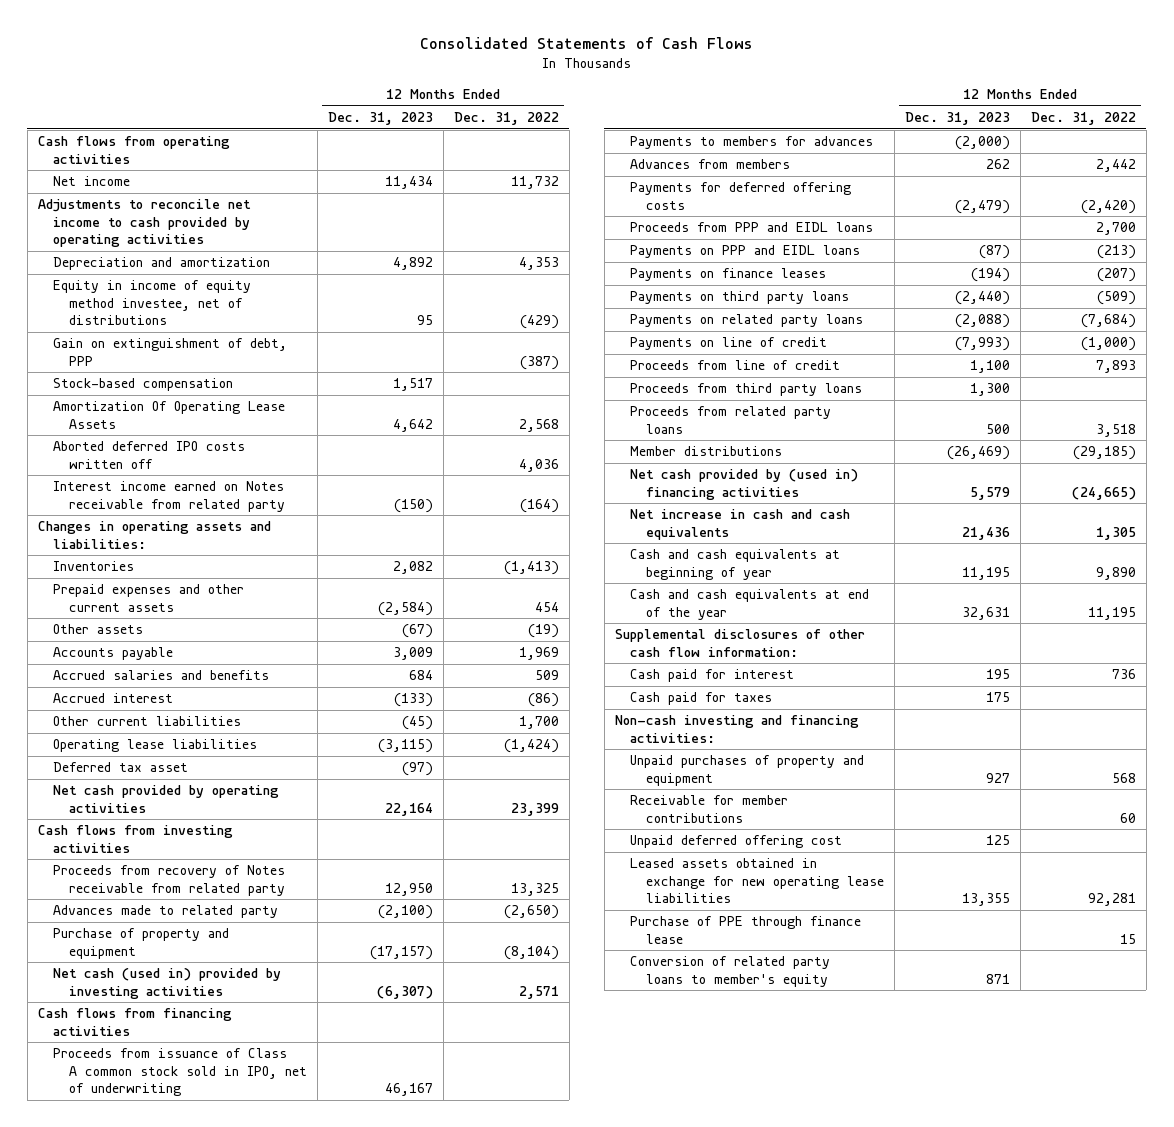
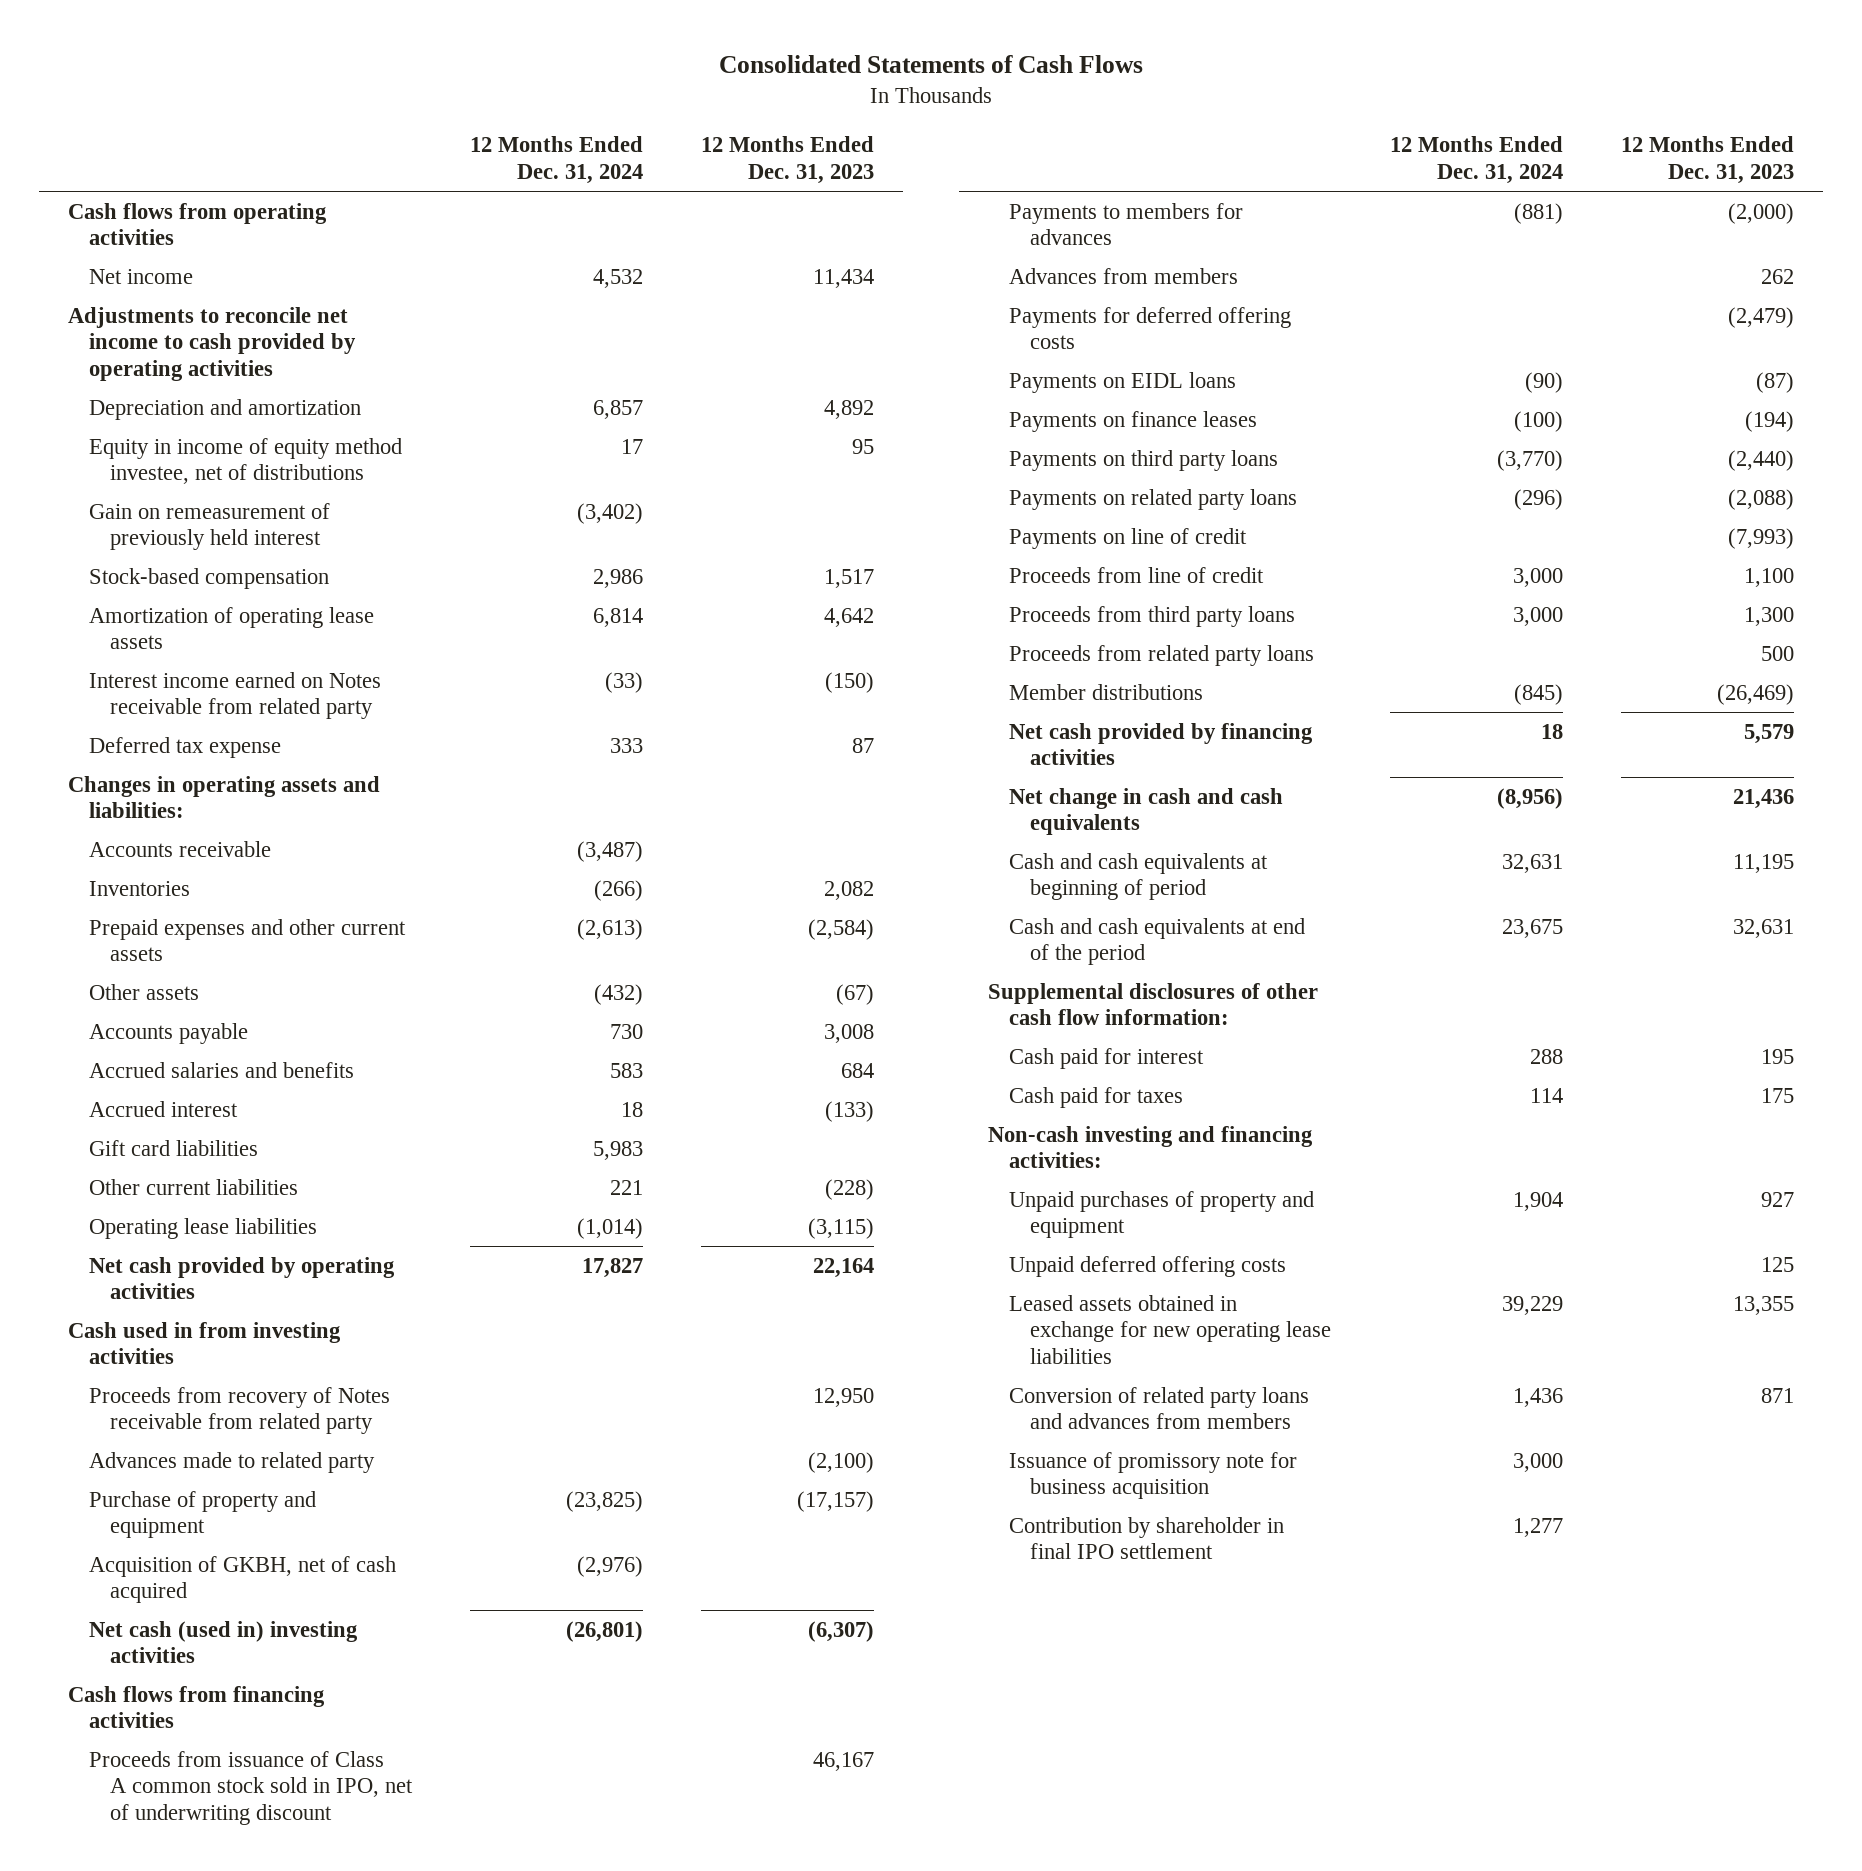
[453,111,559,125] Dec. 31, 2022 -> none
none -> [469,136,643,184] 12 Months Ended Dec. 31, 2024
[53,338,288,366] Gain on extinguishment of debt, PPP -> none
none -> [88,502,330,551] Gain on remeasurement of previously held interest
[53,441,246,469] Aborted deferred IPO costs written off -> none
[53,401,286,429] Amortization Of Operating Lease Assets -> [88,606,374,650] Amortization of operating lease assets
none -> [88,736,281,758] Deferred tax expense
none -> [88,840,271,857] Accounts receivable
[392,647,433,661] 3,009 -> [824,1023,875,1043] 3,008
none -> [88,1139,258,1156] Gift card liabilities
[401,716,433,731] (45) -> [825,1178,875,1200] (228)
[53,762,189,773] Deferred tax asset -> none
[37,825,233,853] Cash flows from investing activities -> [67,1321,341,1365] Cash used in from investing activities
none -> [88,1555,396,1604] Acquisition of GKBH, net of cash acquired
[53,968,282,999] Net cash (used in) provided by investing activities -> [88,1620,358,1664] Net cash (used in) investing activities
[53,1048,307,1097] Proceeds from issuance of Class A common stock sold in IPO, net of underwriting -> [88,1750,413,1825] Proceeds from issuance of Class A common stock sold in IPO, net of underwriting discount
[630,222,874,233] Proceeds from PPP and EIDL loans -> none
[630,245,861,259] Payments on PPP and EIDL loans -> [1008,371,1236,393] Payments on EIDL loans
[630,469,859,500] Net cash provided by (used in) financing activities -> [1008,722,1313,766] Net cash provided by financing activities
[630,509,851,540] Net increase in cash and cash equivalents -> [1008,787,1283,836] Net change in cash and cash equivalents
[630,549,841,580] Cash and cash equivalents at beginning of year -> [1008,852,1268,901] Cash and cash equivalents at beginning of period
[630,589,870,620] Cash and cash equivalents at end of the year -> [1008,917,1305,966] Cash and cash equivalents at end of the period
[630,795,789,823] Receivable for member contributions -> none
[630,835,843,849] Unpaid deferred offering cost -> [1008,1255,1286,1277] Unpaid deferred offering costs
[630,916,862,944] Purchase of PPE through finance lease -> none
[630,956,831,987] Conversion of related party loans to member's equity -> [1008,1386,1309,1430] Conversion of related party loans and advances from members
none -> [1008,1451,1297,1500] Issuance of promissory note for business acquisition
none -> [1008,1516,1284,1560] Contribution by shareholder in final IPO settlement

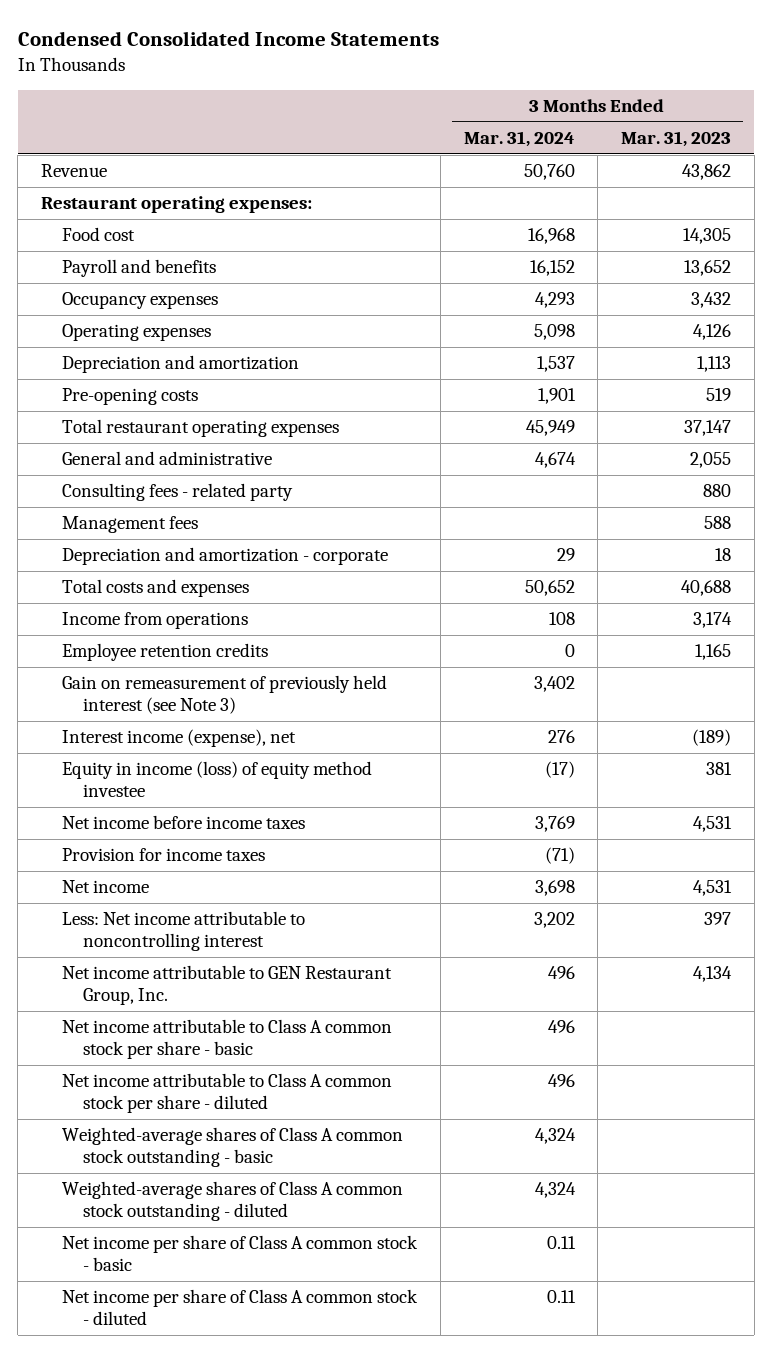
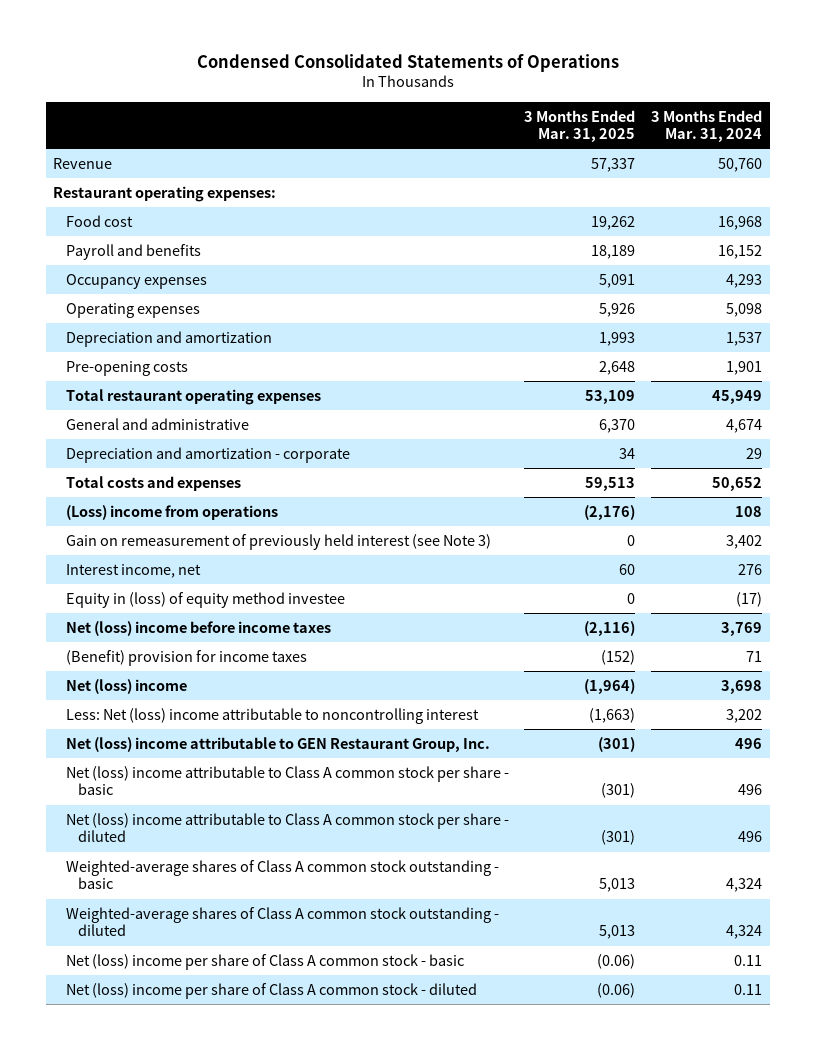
[17,31,439,47] Condensed Consolidated Income Statements -> [196,53,619,72] Condensed Consolidated Statements of Operations
[621,131,732,148] Mar. 31, 2023 -> none
none -> [524,109,636,143] 3 Months Ended Mar. 31, 2025
[62,483,294,502] Consulting fees - related party -> none
[62,516,199,534] Management fees -> none
[62,643,269,662] Employee retention credits -> none
[62,612,249,630] Income from operations -> [65,504,278,520] (Loss) income from operations
[62,729,297,748] Interest income (expense), net -> [65,563,201,578] Interest income, net
[62,761,373,798] Equity in income (loss) of equity method investee -> [65,591,345,608] Equity in (loss) of equity method investee
[62,815,306,830] Net income before income taxes -> [65,620,331,636] Net (loss) income before income taxes
[62,848,266,862] Provision for income taxes -> [65,649,307,666] (Benefit) provision for income taxes
[544,847,575,865] (71) -> [746,650,763,662] 71
[62,880,150,894] Net income -> [65,678,187,694] Net (loss) income
[62,911,306,952] Less: Net income attributable to noncontrolling interest -> [65,707,479,724] Less: Net (loss) income attributable to noncontrolling interest
[62,965,393,1006] Net income attributable to GEN Restaurant Group, Inc. -> [65,736,490,752] Net (loss) income attributable to GEN Restaurant Group, Inc.
[62,1019,393,1060] Net income attributable to Class A common stock per share - basic -> [65,765,509,796] Net (loss) income attributable to Class A common stock per share - basic
[62,1073,393,1114] Net income attributable to Class A common stock per share - diluted -> [65,812,509,843] Net (loss) income attributable to Class A common stock per share - diluted
[62,1235,419,1272] Net income per share of Class A common stock - basic -> [65,953,464,970] Net (loss) income per share of Class A common stock - basic
[62,1289,419,1326] Net income per share of Class A common stock - diluted -> [65,982,477,999] Net (loss) income per share of Class A common stock - diluted

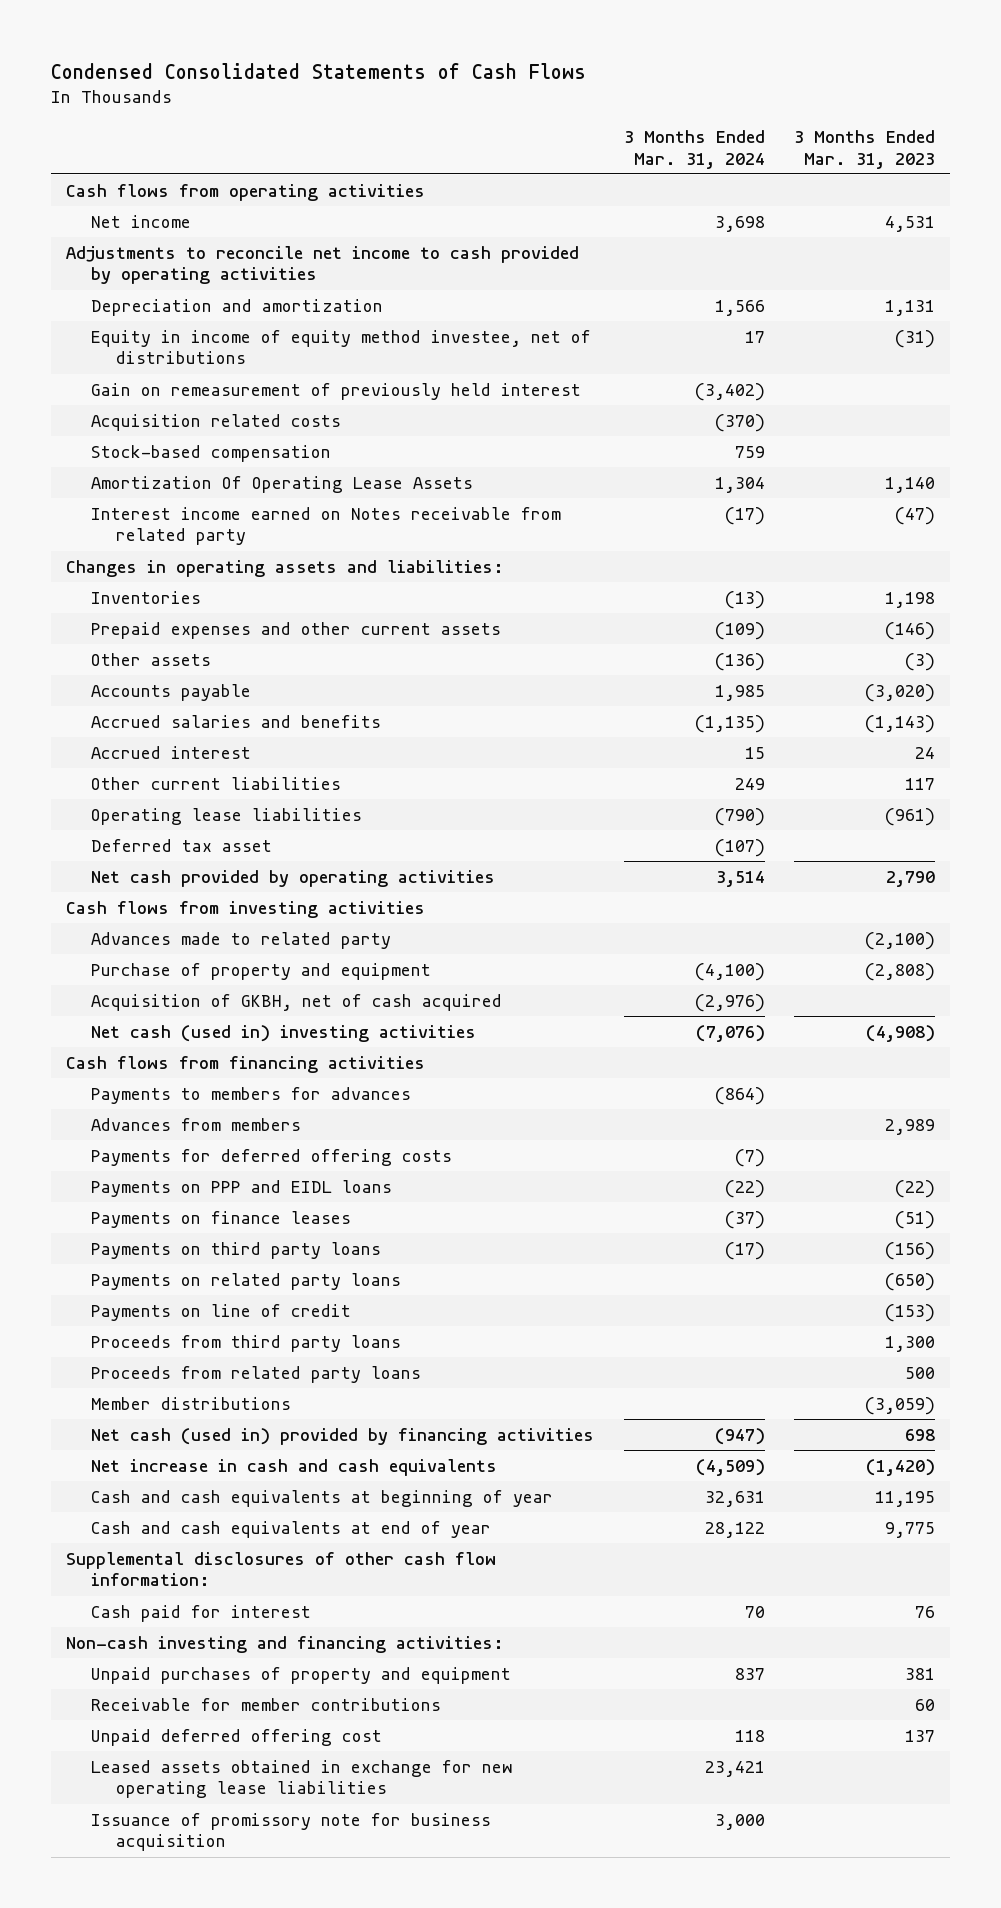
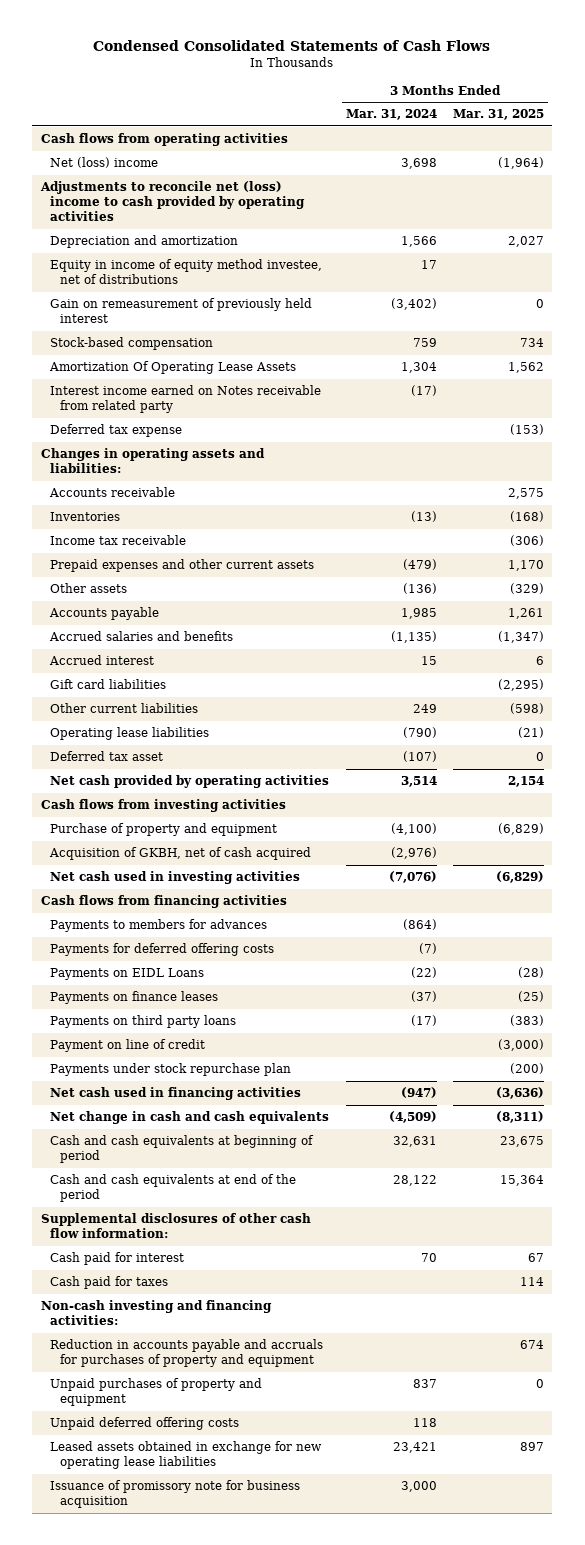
[794,130,936,169] 3 Months Ended Mar. 31, 2023 -> none
none -> [453,109,545,121] Mar. 31, 2025
[91,214,192,228] Net income -> [50,157,159,169] Net (loss) income
[65,245,579,285] Adjustments to reconcile net income to cash provided by operating activities -> [39,181,306,222] Adjustments to reconcile net (loss) income to cash provided by operating activities
[91,413,342,431] Acquisition related costs -> none
none -> [50,424,183,438] Deferred tax expense
none -> [49,487,176,498] Accounts receivable
none -> [50,535,187,546] Income tax receivable
[714,621,765,640] (109) -> [402,559,437,571] (479)
none -> [50,679,167,690] Gift card liabilities
[91,931,392,949] Advances made to related party -> none
[91,1024,477,1042] Net cash (used in) investing activities -> [50,871,301,885] Net cash used in investing activities
[91,1117,302,1131] Advances from members -> none
[91,1179,393,1197] Payments on PPP and EIDL loans -> [50,968,205,981] Payments on EIDL Loans
[91,1272,402,1290] Payments on related party loans -> none
[91,1334,402,1352] Proceeds from third party loans -> none
[91,1365,422,1383] Proceeds from related party loans -> none
[91,1396,292,1410] Member distributions -> none
[91,1303,352,1321] Payments on line of credit -> [50,1039,206,1053] Payment on line of credit
none -> [50,1063,292,1077] Payments under stock repurchase plan
[91,1427,595,1445] Net cash (used in) provided by financing activities -> [50,1087,302,1101] Net cash used in financing activities
[91,1458,498,1476] Net increase in cash and cash equivalents -> [50,1111,330,1125] Net change in cash and cash equivalents
[91,1489,554,1507] Cash and cash equivalents at beginning of year -> [50,1135,315,1164] Cash and cash equivalents at beginning of period
[91,1520,492,1538] Cash and cash equivalents at end of year -> [50,1174,297,1203] Cash and cash equivalents at end of the period
none -> [50,1276,169,1290] Cash paid for taxes
none -> [50,1339,324,1368] Reduction in accounts payable and accruals for purchases of property and equipment
[91,1697,442,1711] Receivable for member contributions -> none
[91,1728,383,1746] Unpaid deferred offering cost -> [50,1417,240,1431] Unpaid deferred offering costs

